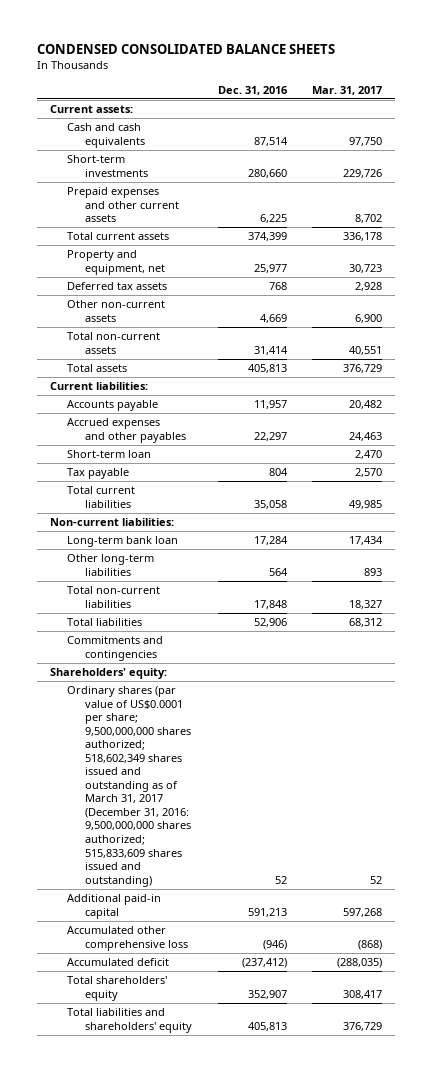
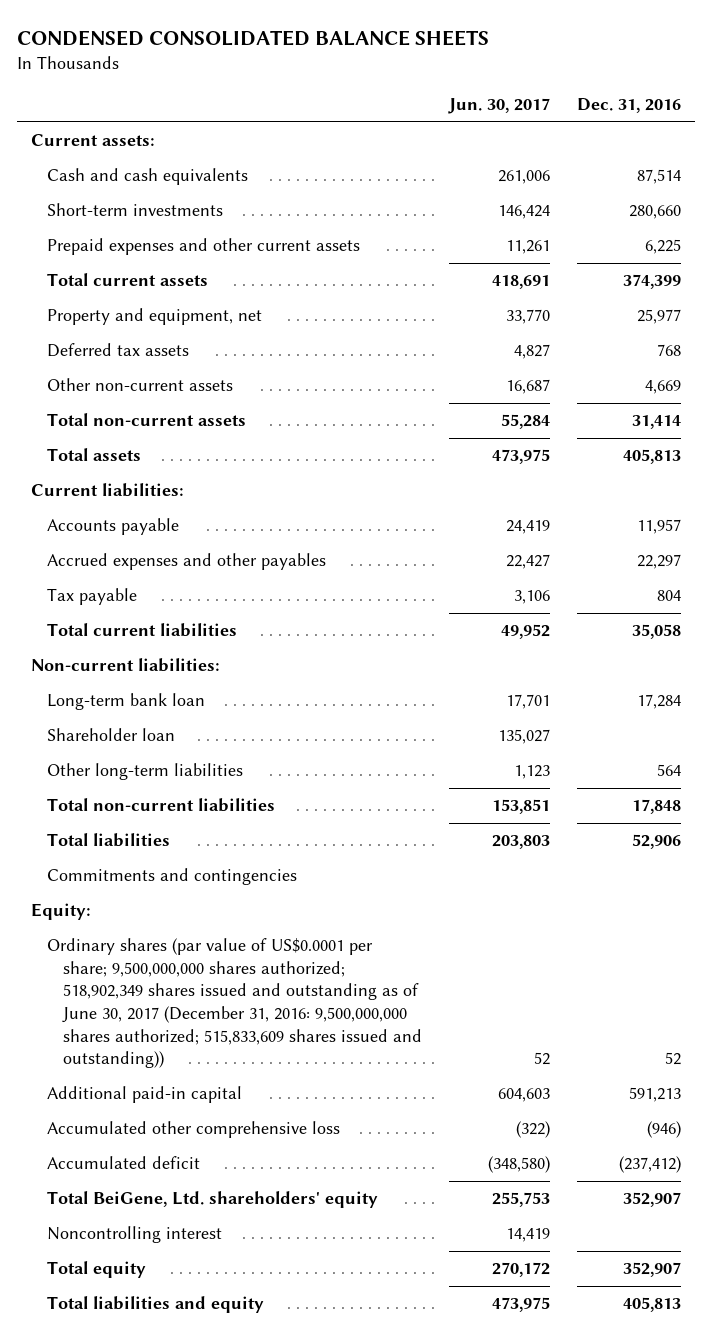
[312,85,383,95] Mar. 31, 2017 -> none
none -> [447,98,550,115] Jun. 30, 2017
[67,450,152,459] Short-term loan -> none
none -> [46,728,175,742] Shareholder loan
[49,668,167,680] Shareholders' equity: -> [30,903,91,921] Equity:
[67,686,191,887] Ordinary shares (par value of US$0.0001 per share; 9,500,000,000 shares authorized; 518,602,349 shares issued and outstanding as of March 31, 2017 (December 31, 2016: 9,500,000,000 shares authorized; 515,833,609 shares issued and outstanding) -> [46,938,422,1069] Ordinary shares (par value of US$0.0001 per share; 9,500,000,000 shares authorized; 518,902,349 shares issued and outstanding as of June 30, 2017 (December 31, 2016: 9,500,000,000 shares authorized; 515,833,609 shares issued and outstanding))
[67,976,168,1001] Total shareholders' equity -> [46,1191,378,1209] Total BeiGene, Ltd. shareholders' equity
none -> [46,1226,222,1244] Noncontrolling interest
none -> [46,1261,146,1279] Total equity
[67,1008,192,1033] Total liabilities and shareholders' equity -> [46,1296,264,1314] Total liabilities and equity

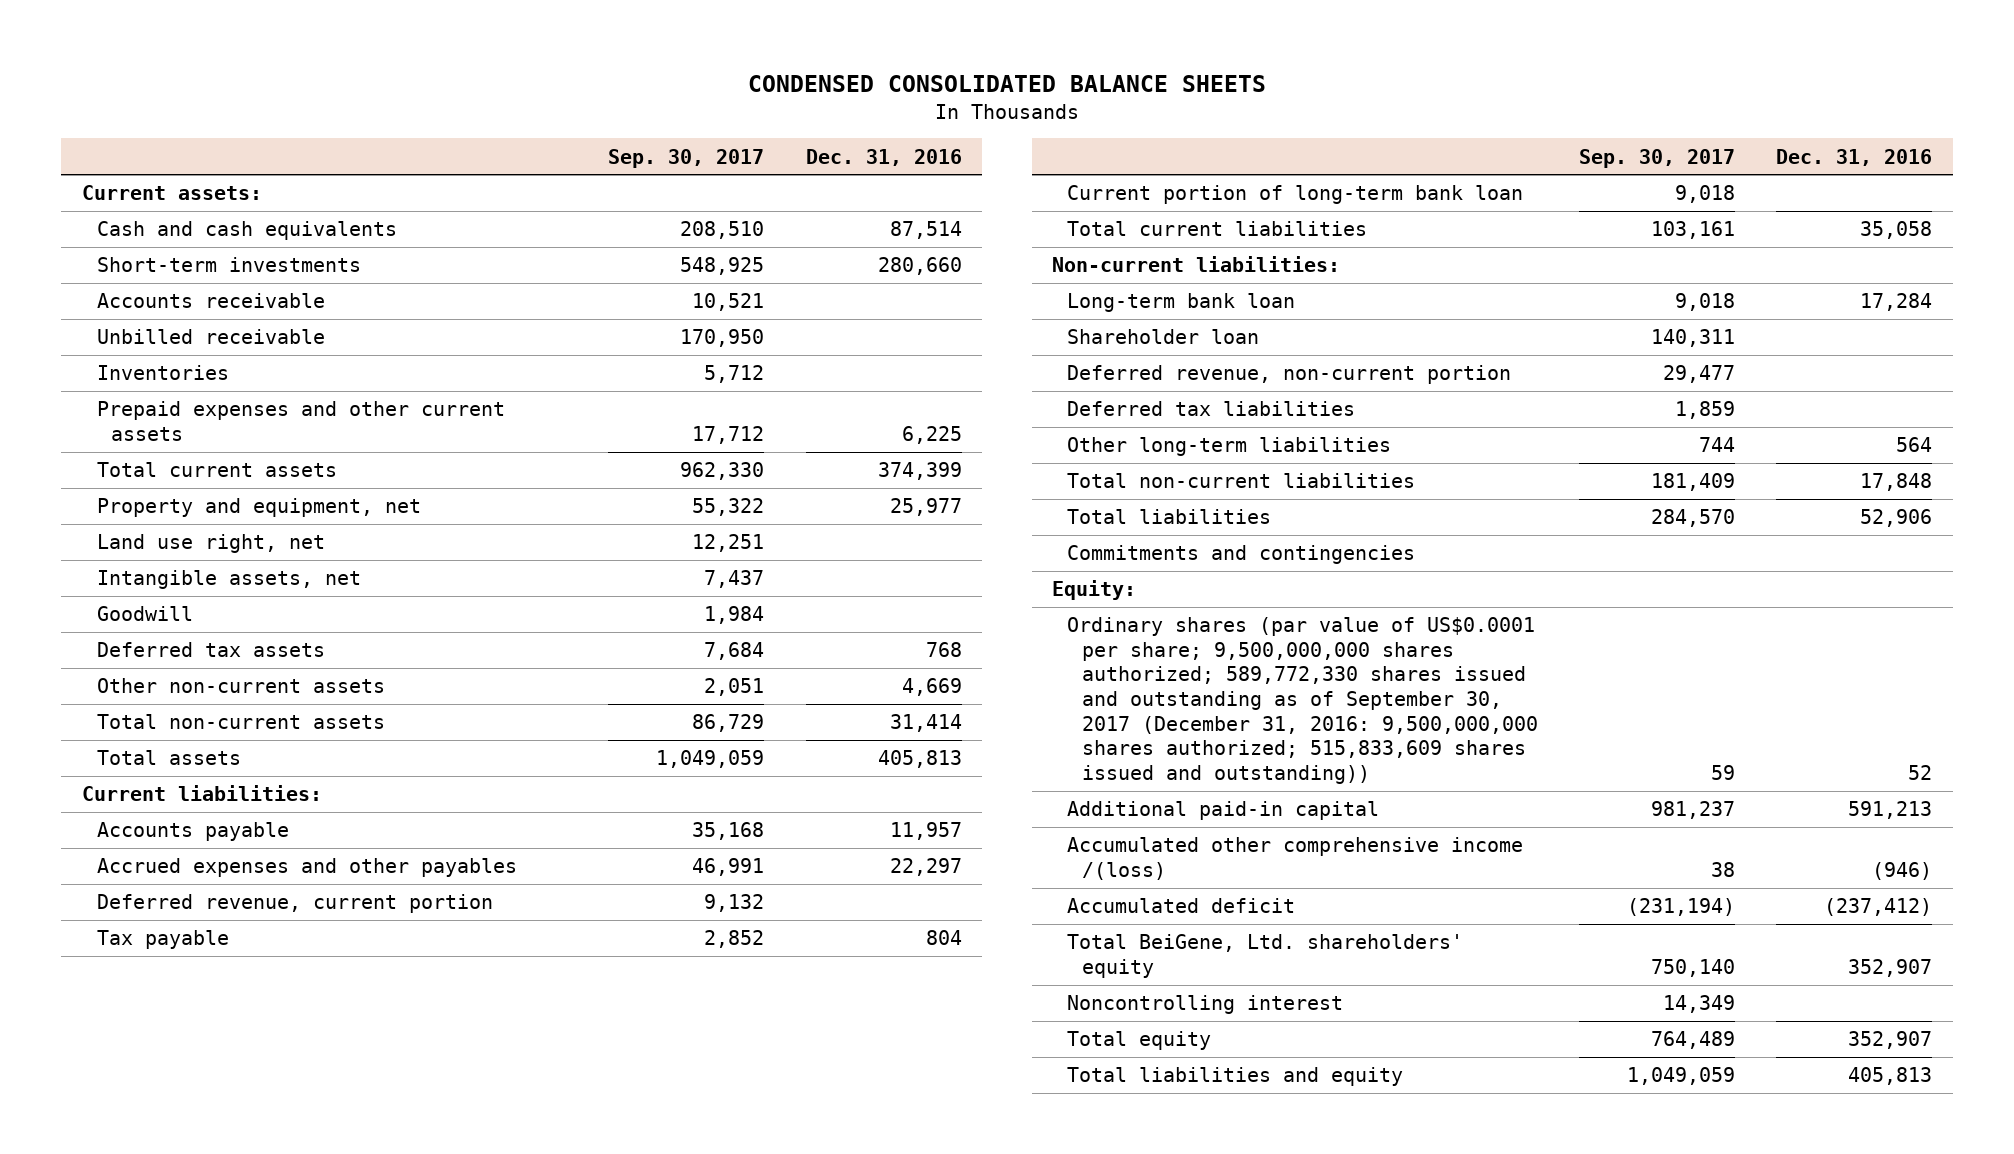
[447,98,550,115] Jun. 30, 2017 -> none
none -> [608,148,765,168] Sep. 30, 2017
none -> [96,293,325,309] Accounts receivable
none -> [96,329,325,345] Unbilled receivable
none -> [96,365,229,381] Inventories
none -> [96,534,325,554] Land use right, net
none -> [96,570,361,590] Intangible assets, net
none -> [96,606,193,622] Goodwill
none -> [96,894,493,914] Deferred revenue, current portion
none -> [1066,185,1523,205] Current portion of long-term bank loan
none -> [1066,365,1511,385] Deferred revenue, non-current portion
none -> [1066,401,1355,417] Deferred tax liabilities
[46,938,422,1069] Ordinary shares (par value of US$0.0001 per share; 9,500,000,000 shares authorized; 518,902,349 shares issued and outstanding as of June 30, 2017 (December 31, 2016: 9,500,000,000 shares authorized; 515,833,609 shares issued and outstanding)) -> [1066,617,1538,784] Ordinary shares (par value of US$0.0001 per share; 9,500,000,000 shares authorized; 589,772,330 shares issued and outstanding as of September 30, 2017 (December 31, 2016: 9,500,000,000 shares authorized; 515,833,609 shares issued and outstanding))
[46,1121,340,1139] Accumulated other comprehensive loss -> [1066,837,1523,880] Accumulated other comprehensive income /(loss)

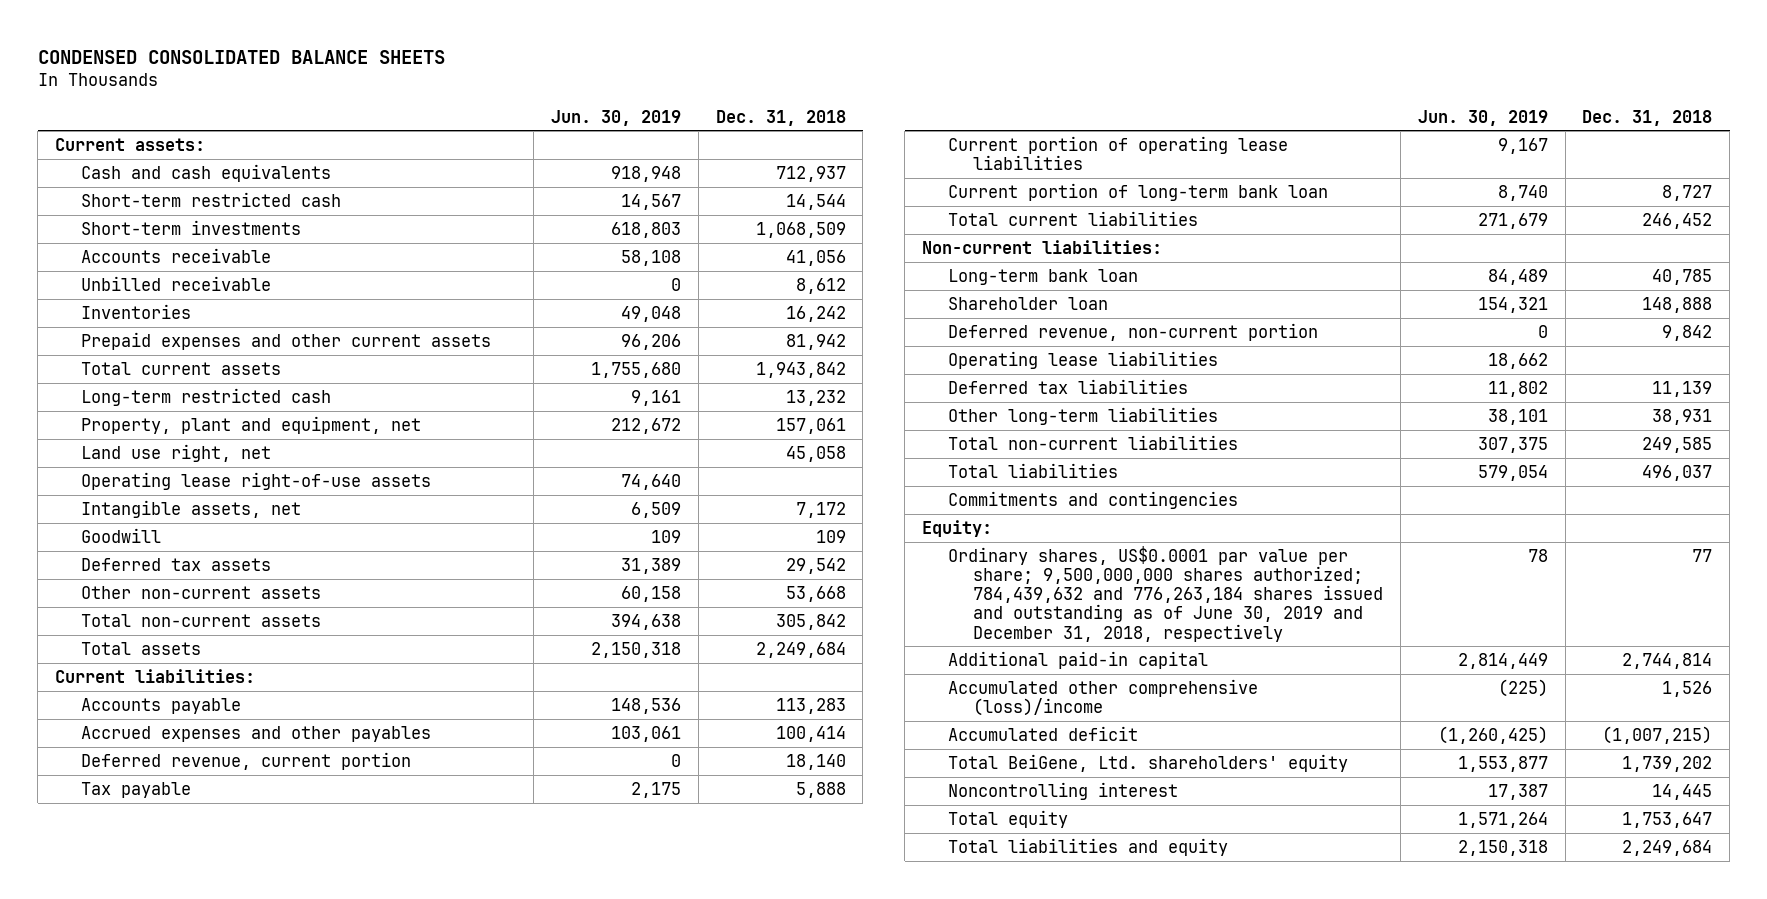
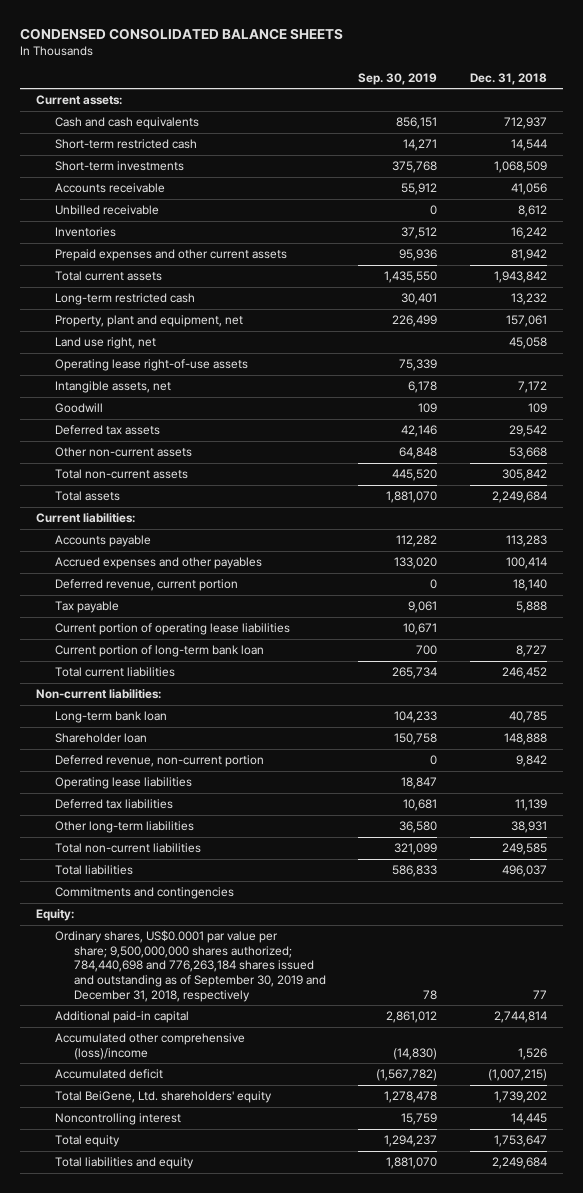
[551,109,682,126] Jun. 30, 2019 -> none
none -> [358,72,438,85] Sep. 30, 2019
[947,545,1384,642] Ordinary shares, US$0.0001 par value per share; 9,500,000,000 shares authorized; 784,439,632 and 776,263,184 shares issued and outstanding as of June 30, 2019 and December 31, 2018, respectively -> [55,930,326,1002] Ordinary shares, US$0.0001 par value per share; 9,500,000,000 shares authorized; 784,440,698 and 776,263,184 shares issued and outstanding as of September 30, 2019 and December 31, 2018, respectively

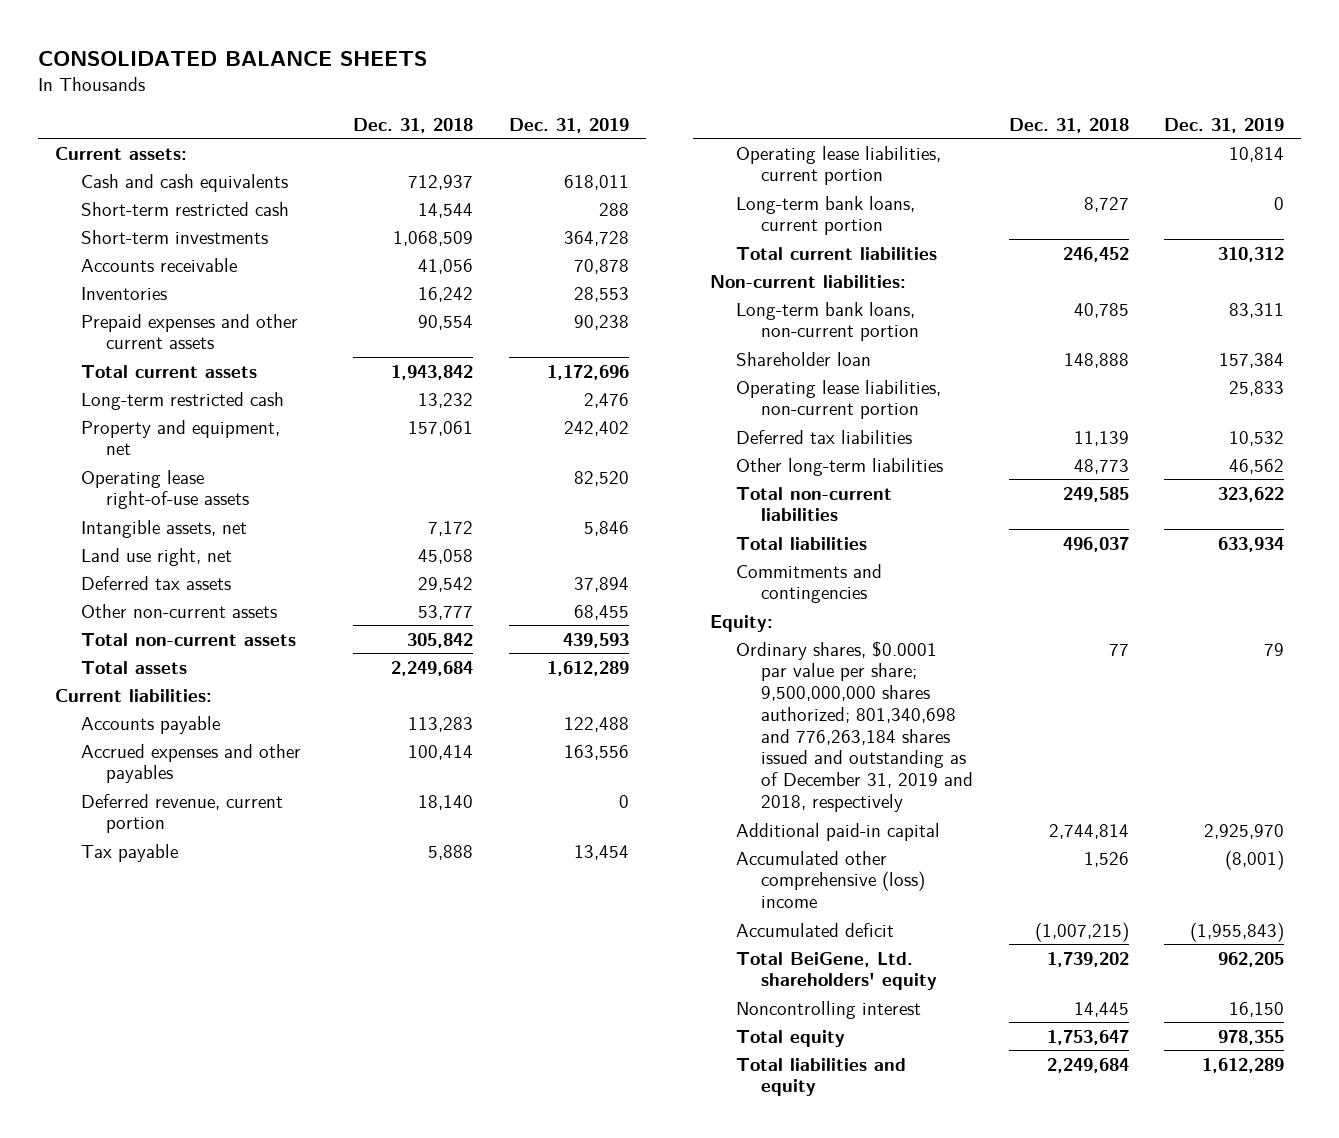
[20,27,344,40] CONDENSED CONSOLIDATED BALANCE SHEETS -> [37,51,427,67] CONSOLIDATED BALANCE SHEETS
[358,72,438,85] Sep. 30, 2019 -> none
none -> [508,117,629,133] Dec. 31, 2019
[55,205,160,216] Unbilled receivable -> none
[511,249,548,262] 81,942 -> [418,314,474,330] 90,554
[55,315,244,328] Property, plant and equipment, net -> [80,419,280,456] Property and equipment, net
[55,403,104,414] Goodwill -> none
[55,337,157,350] Land use right, net -> [80,547,232,566] Land use right, net
[509,447,548,460] 53,668 -> [418,604,474,620] 53,777
[55,623,291,636] Current portion of operating lease liabilities -> [735,145,941,186] Operating lease liabilities, current portion
[55,645,265,658] Current portion of long-term bank loan -> [735,195,915,236] Long-term bank loans, current portion
[55,711,168,724] Long-term bank loan -> [735,301,920,342] Long-term bank loans, non-current portion
[55,755,265,768] Deferred revenue, non-current portion -> none
[55,777,193,790] Operating lease liabilities -> [735,379,941,420] Operating lease liabilities, non-current portion
[511,821,548,834] 38,931 -> [1073,458,1129,474] 48,773
[55,930,326,1002] Ordinary shares, US$0.0001 par value per share; 9,500,000,000 shares authorized; 784,440,698 and 776,263,184 shares issued and outstanding as of September 30, 2019 and December 31, 2018, respectively -> [735,640,974,812] Ordinary shares, $0.0001 par value per share; 9,500,000,000 shares authorized; 801,340,698 and 776,263,184 shares issued and outstanding as of December 31, 2019 and 2018, respectively
[55,1033,246,1060] Accumulated other comprehensive (loss)/income -> [735,850,926,909] Accumulated other comprehensive (loss) income

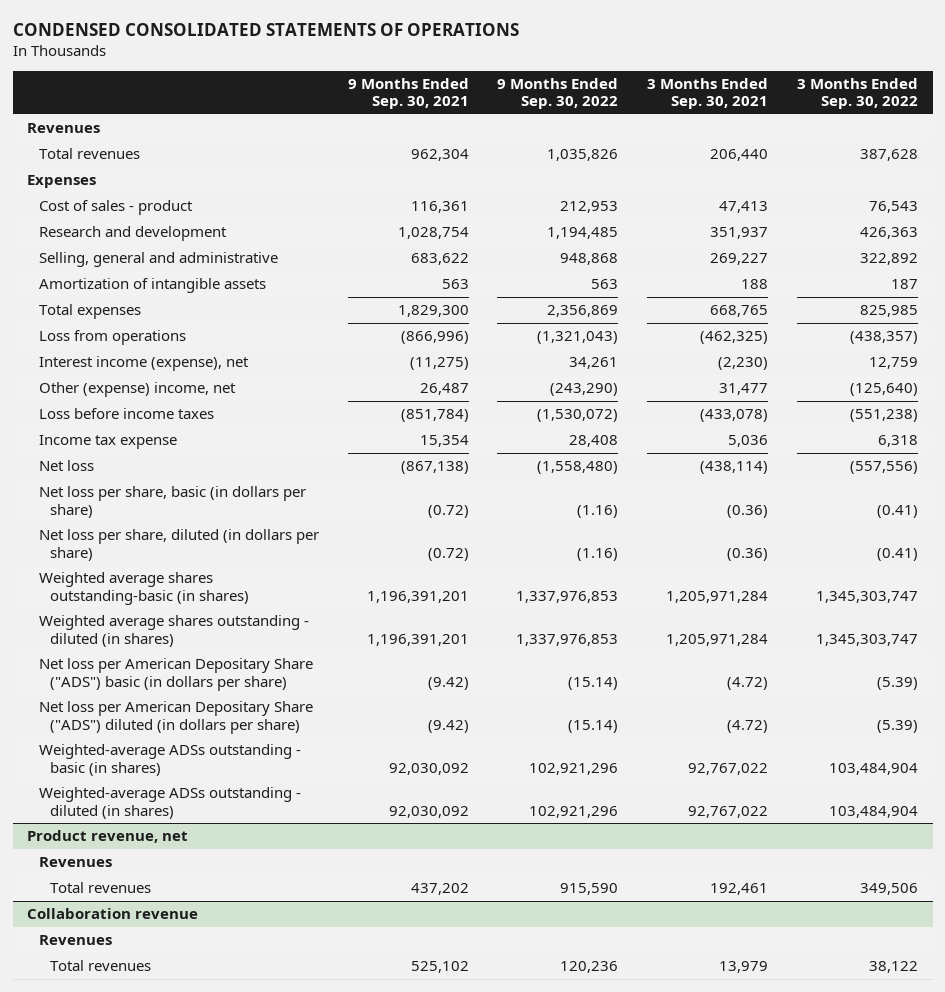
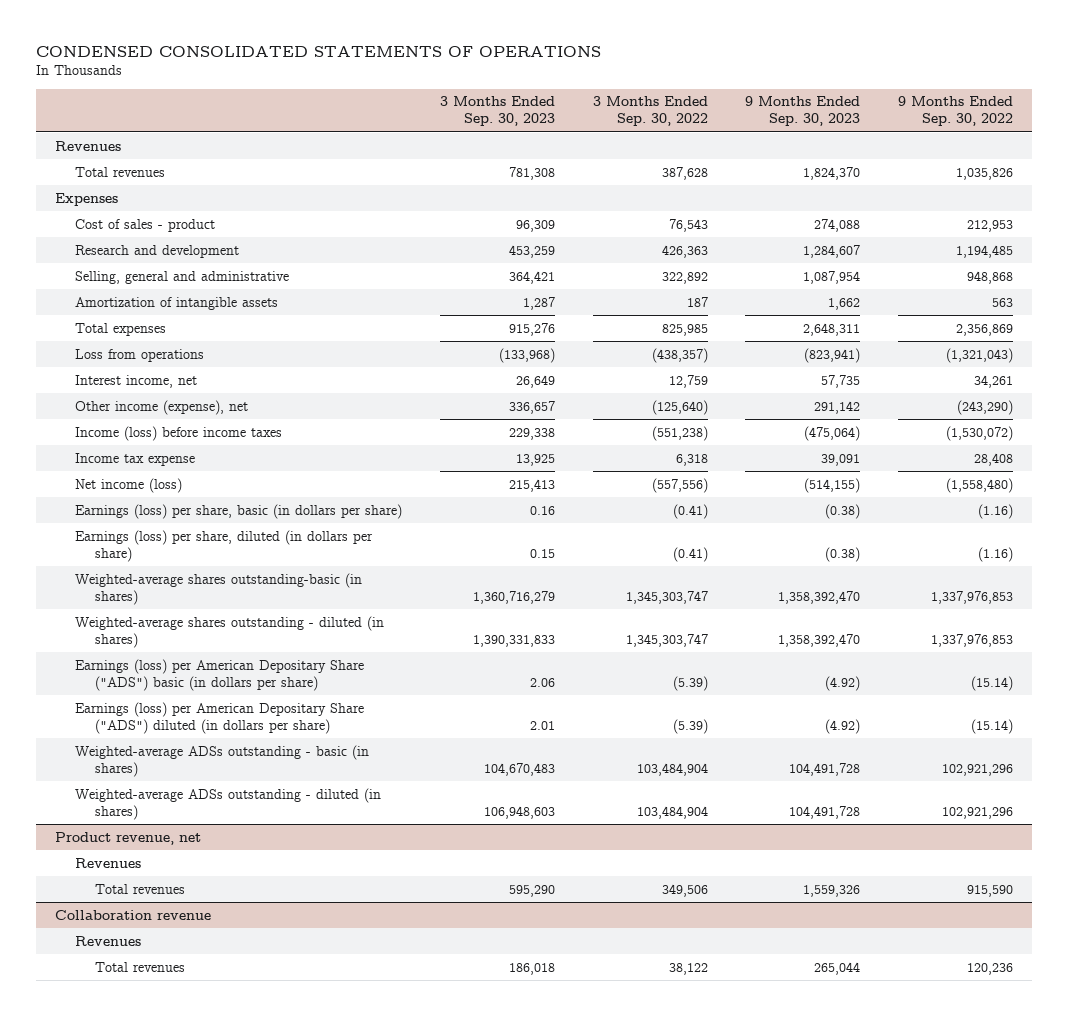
[347,78,469,110] 9 Months Ended Sep. 30, 2021 -> none
[647,78,769,110] 3 Months Ended Sep. 30, 2021 -> none
none -> [439,96,555,127] 3 Months Ended Sep. 30, 2023
none -> [745,96,861,127] 9 Months Ended Sep. 30, 2023
[38,356,249,372] Interest income (expense), net -> [75,374,198,388] Interest income, net
[38,382,236,398] Other (expense) income, net -> [75,399,249,415] Other income (expense), net
[38,408,214,420] Loss before income taxes -> [75,425,283,441] Income (loss) before income taxes
[38,460,94,472] Net loss -> [75,477,183,493] Net income (loss)
[38,486,306,518] Net loss per share, basic (in dollars per share) -> [75,503,403,519] Earnings (loss) per share, basic (in dollars per share)
[38,529,319,561] Net loss per share, diluted (in dollars per share) -> [75,529,374,562] Earnings (loss) per share, diluted (in dollars per share)
[38,572,250,605] Weighted average shares outstanding-basic (in shares) -> [75,572,363,605] Weighted-average shares outstanding-basic (in shares)
[38,615,309,647] Weighted average shares outstanding - diluted (in shares) -> [75,615,385,648] Weighted-average shares outstanding - diluted (in shares)
[38,658,313,691] Net loss per American Depositary Share ("ADS") basic (in dollars per share) -> [75,658,365,691] Earnings (loss) per American Depositary Share ("ADS") basic (in dollars per share)
[38,701,313,734] Net loss per American Depositary Share ("ADS") diluted (in dollars per share) -> [75,701,365,734] Earnings (loss) per American Depositary Share ("ADS") diluted (in dollars per share)

